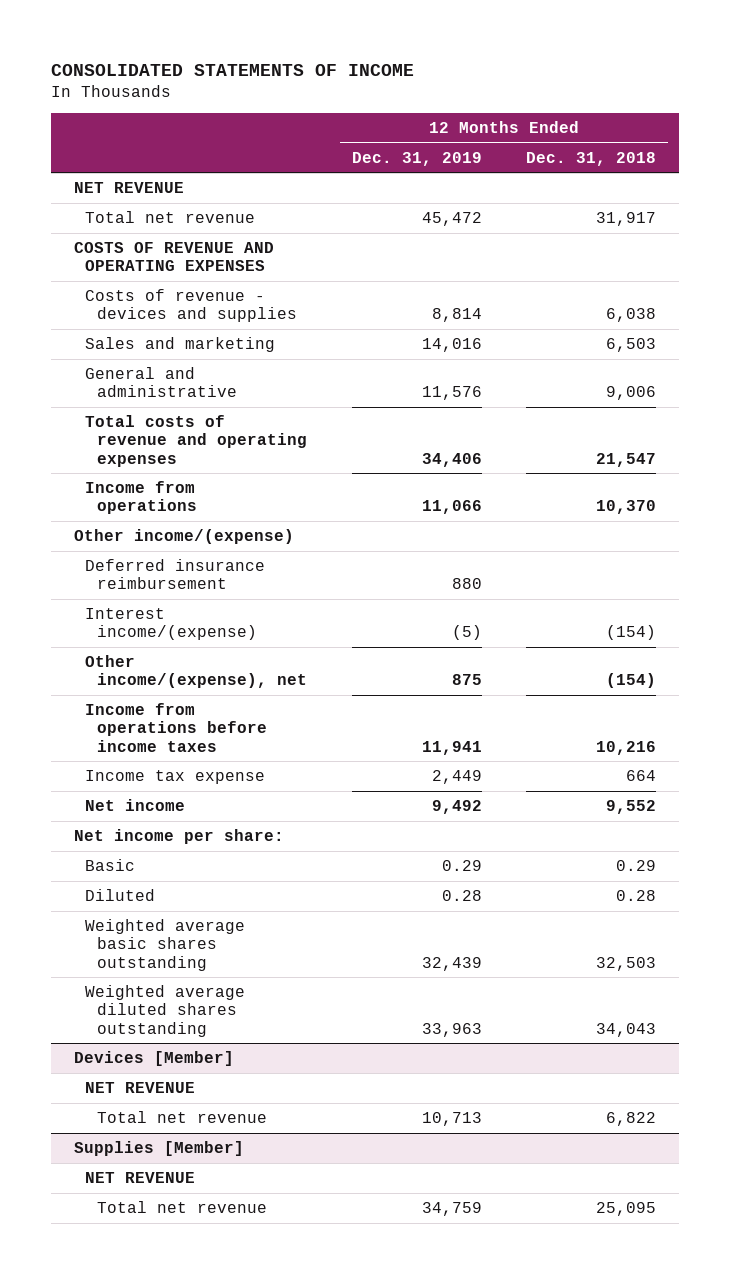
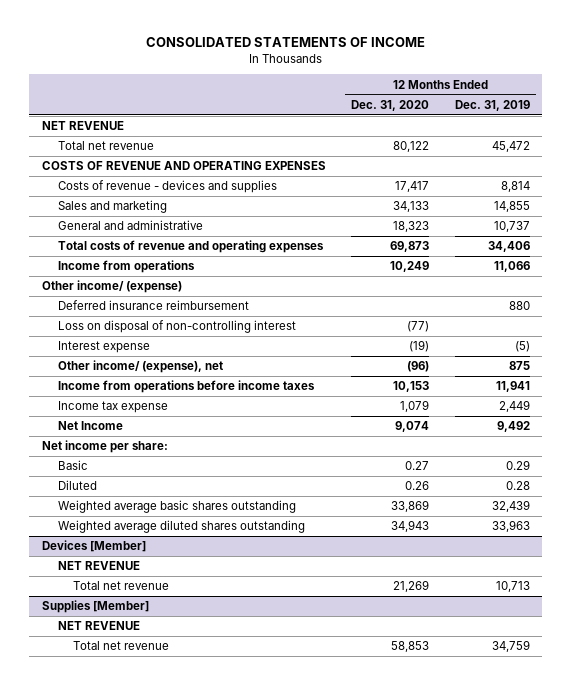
[526,151,657,166] Dec. 31, 2018 -> none
none -> [351,99,430,111] Dec. 31, 2020
[421,337,482,352] 14,016 -> [493,201,530,213] 14,855
[421,386,482,401] 11,576 -> [493,221,530,233] 10,737
[73,528,294,544] Other income/(expense) -> [42,280,183,294] Other income/ (expense)
none -> [57,320,296,334] Loss on disposal of non-controlling interest
[85,607,257,641] Interest income/(expense) -> [57,341,150,354] Interest expense
[85,654,307,689] Other income/(expense), net -> [57,360,223,374] Other income/ (expense), net
[85,798,186,811] Net income -> [57,421,123,431] Net Income

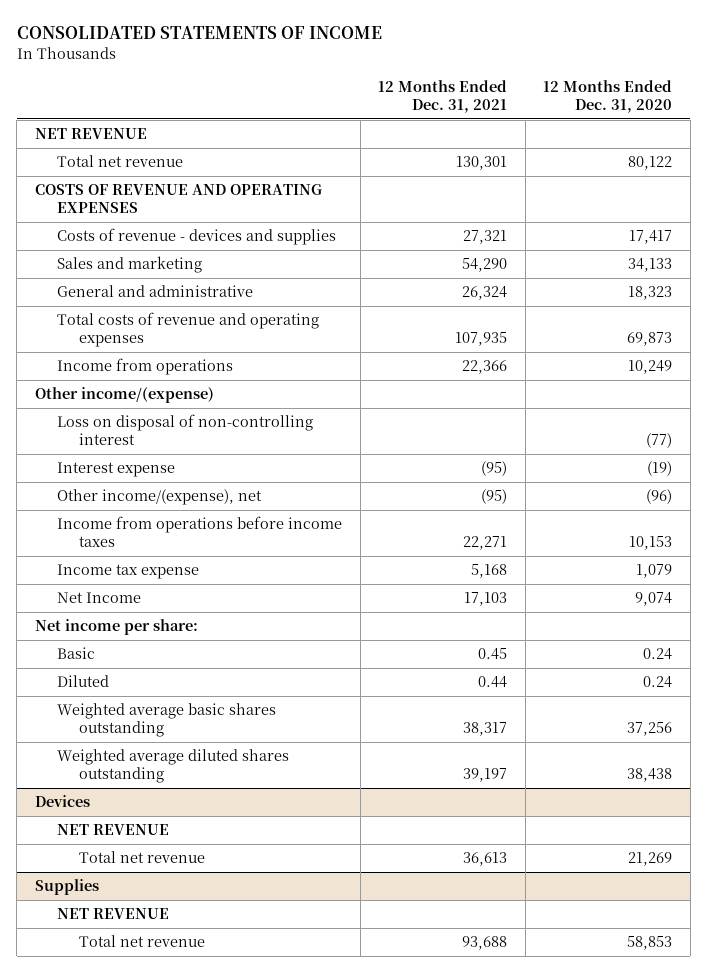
[454,99,530,111] Dec. 31, 2019 -> none
none -> [378,80,508,114] 12 Months Ended Dec. 31, 2021
[57,300,249,311] Deferred insurance reimbursement -> none
[42,280,183,294] Other income/ (expense) -> [34,387,214,404] Other income/(expense)
[57,360,223,374] Other income/ (expense), net -> [57,489,263,506] Other income/(expense), net
[405,461,430,471] 0.27 -> [643,648,673,661] 0.24
[405,481,430,491] 0.26 -> [643,676,673,689] 0.24
[391,500,430,513] 33,869 -> [627,722,673,737] 37,256
[391,520,430,533] 34,943 -> [627,768,673,783] 38,438
[42,540,147,553] Devices [Member] -> [34,795,90,808] Devices
[42,600,150,614] Supplies [Member] -> [34,879,99,896] Supplies

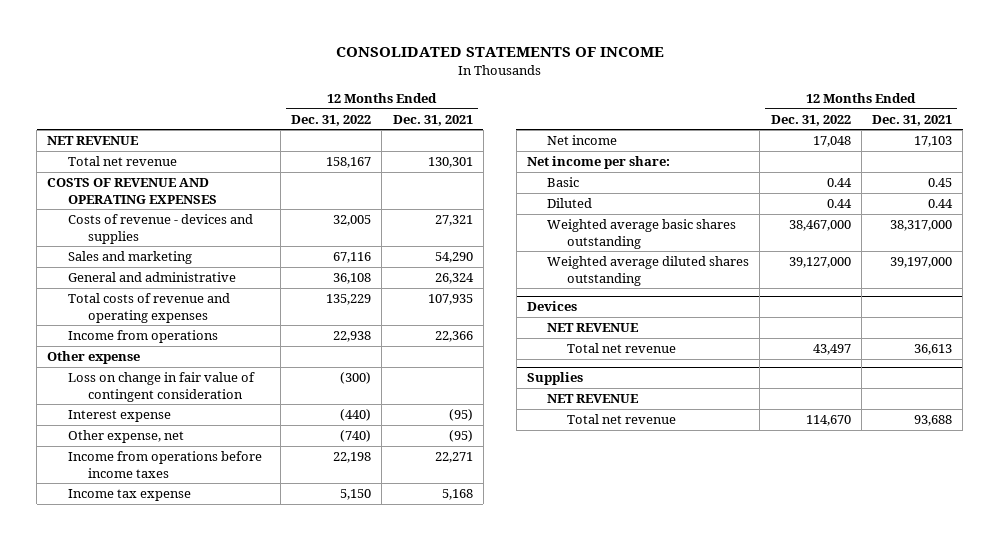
[543,80,673,114] 12 Months Ended Dec. 31, 2020 -> none
none -> [291,114,372,126] Dec. 31, 2022
[57,414,314,446] Loss on disposal of non-controlling interest -> none
[34,387,214,404] Other income/(expense) -> [47,351,141,365] Other expense
none -> [67,372,255,402] Loss on change in fair value of contingent consideration
[57,489,263,506] Other income/(expense), net -> [67,430,184,444] Other expense, net
[57,592,142,604] Net Income -> [547,135,618,146] Net income
[463,722,508,737] 38,317 -> [890,220,953,232] 38,317,000
[463,768,508,783] 39,197 -> [890,257,953,269] 39,197,000

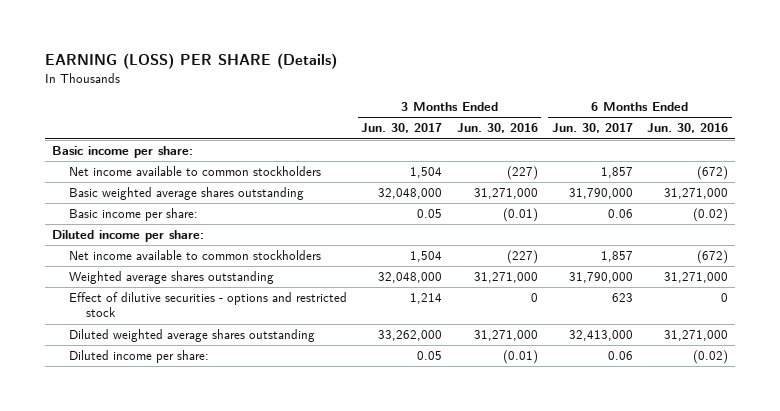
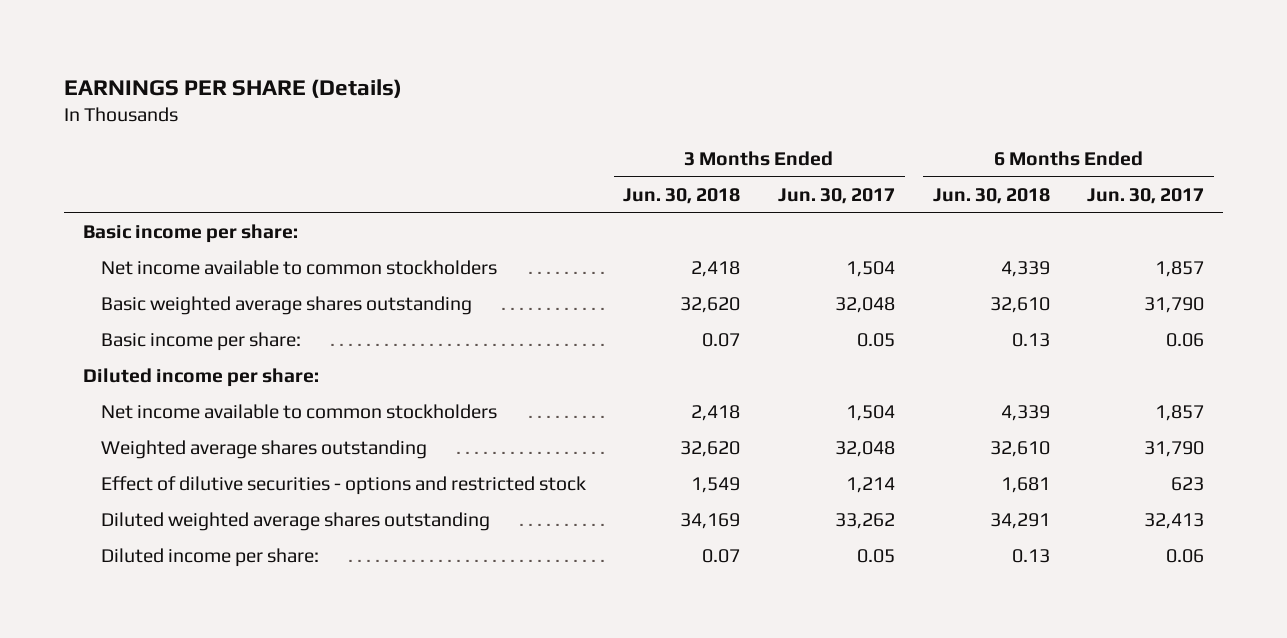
[45,53,338,70] EARNING (LOSS) PER SHARE (Details) -> [63,78,402,98] EARNINGS PER SHARE (Details)
[456,123,538,134] Jun. 30, 2016 -> none
[646,123,728,134] Jun. 30, 2016 -> none
none -> [623,188,741,205] Jun. 30, 2018
none -> [932,188,1050,205] Jun. 30, 2018
[378,188,443,200] 32,048,000 -> [835,297,896,314] 32,048
[568,188,633,200] 31,790,000 -> [1144,297,1205,314] 31,790
[378,272,443,284] 32,048,000 -> [835,441,896,458] 32,048
[568,272,633,284] 31,790,000 -> [1144,441,1205,458] 31,790
[378,330,443,342] 33,262,000 -> [835,513,896,530] 33,262
[568,330,633,342] 32,413,000 -> [1144,513,1205,530] 32,413

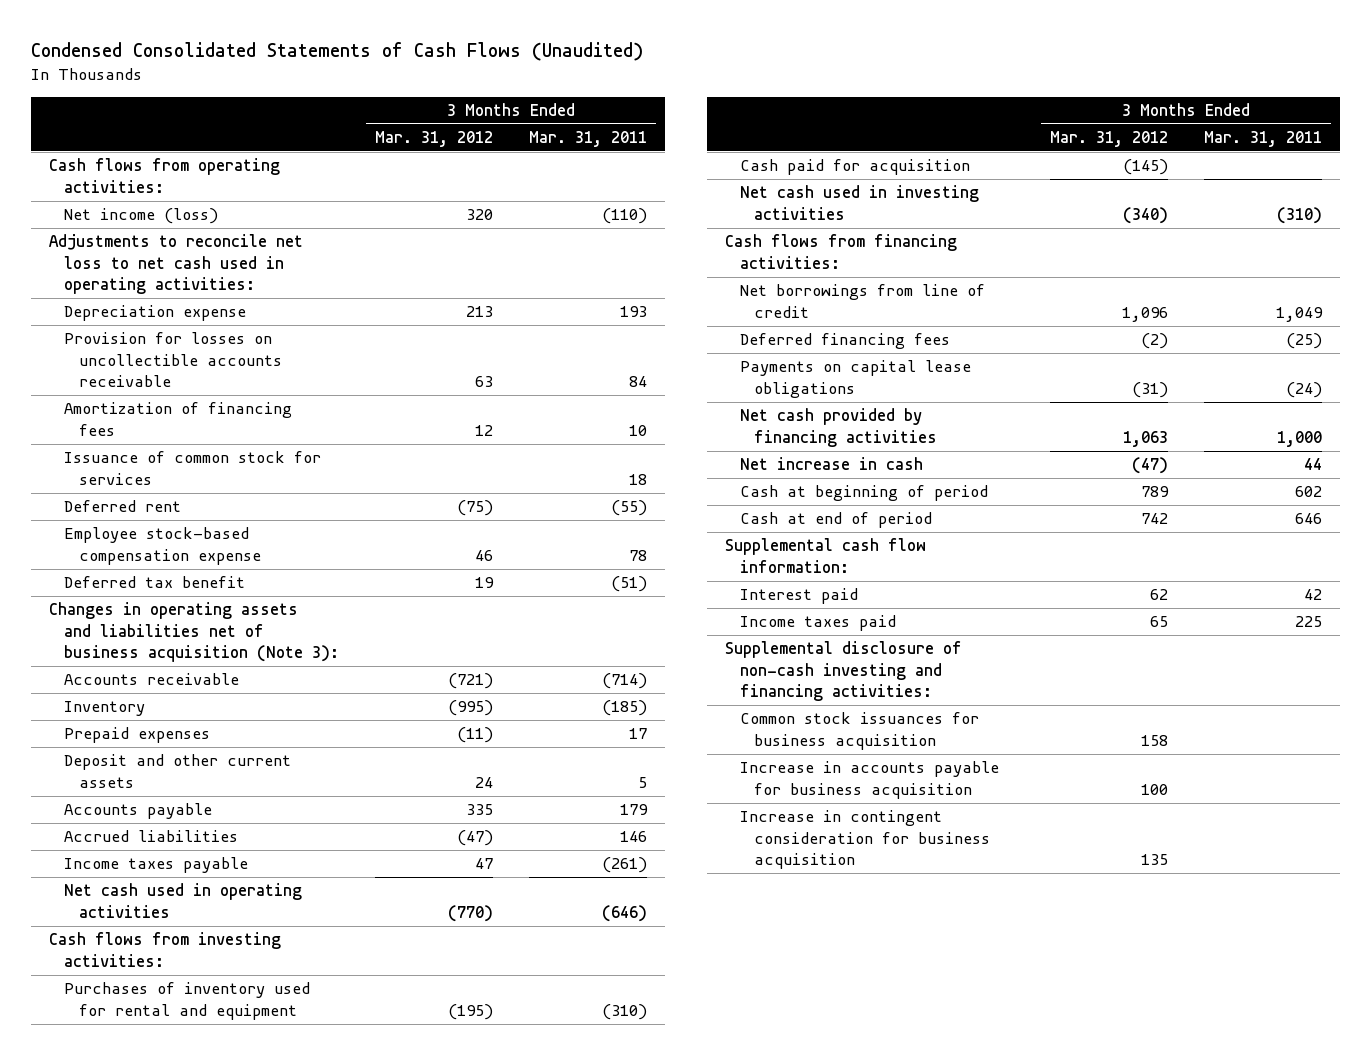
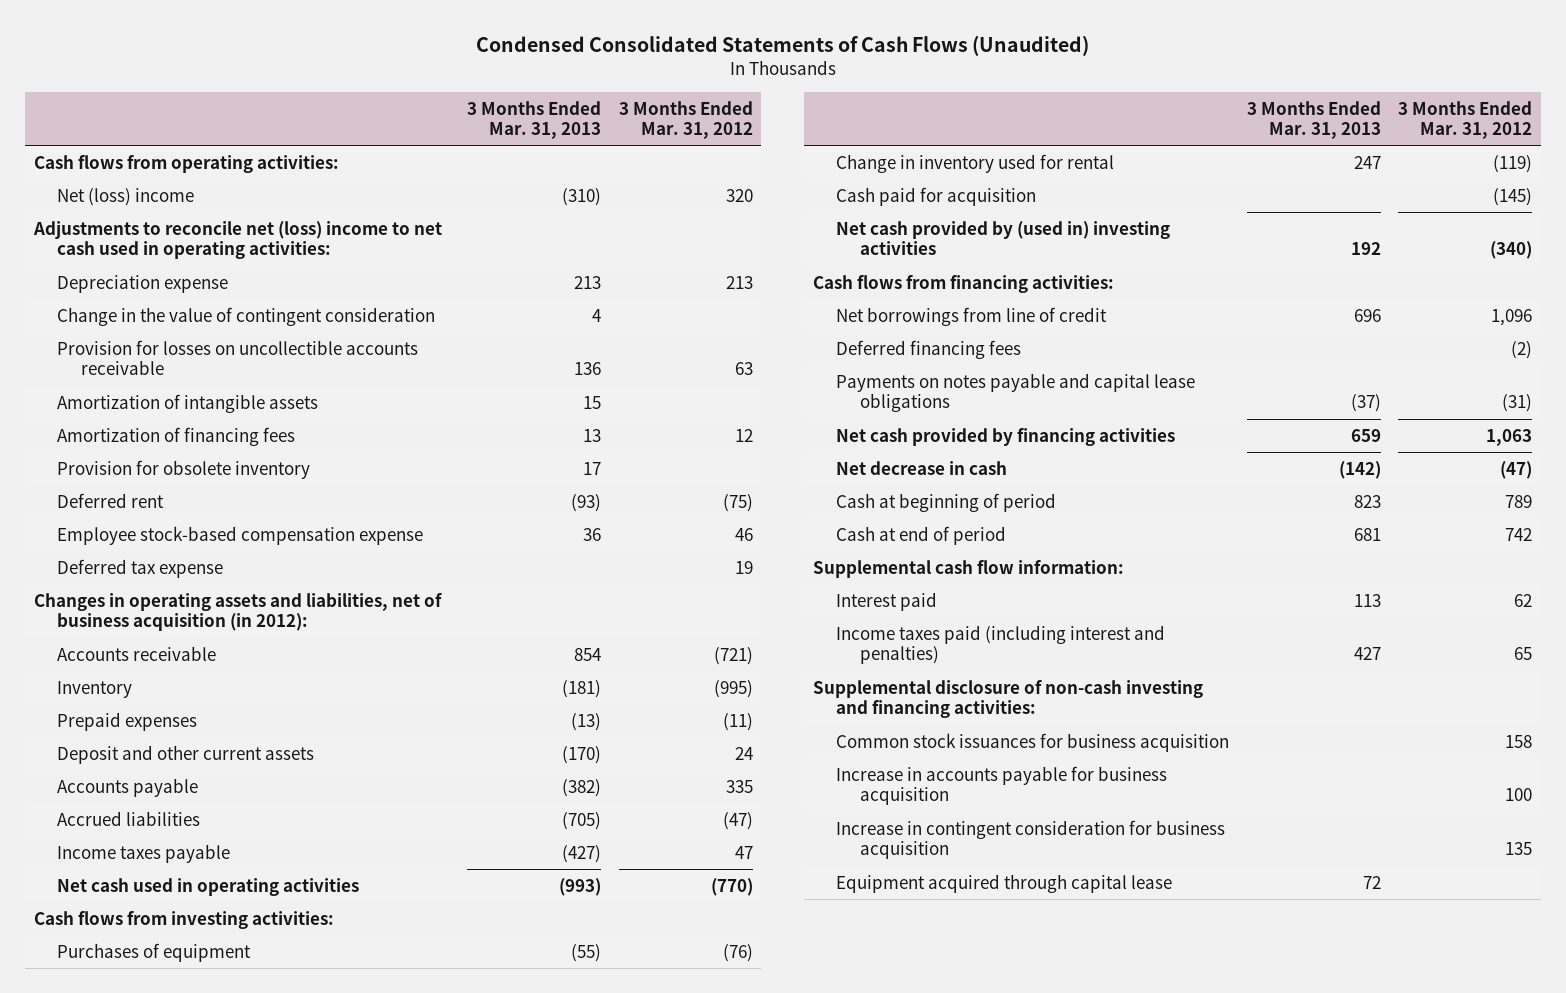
[528,130,647,147] Mar. 31, 2011 -> none
none -> [467,100,602,140] 3 Months Ended Mar. 31, 2013
[64,208,219,225] Net income (loss) -> [57,187,195,206] Net (loss) income
[49,234,304,295] Adjustments to reconcile net loss to net cash used in operating activities: -> [32,220,442,260] Adjustments to reconcile net (loss) income to net cash used in operating activities:
none -> [57,306,436,326] Change in the value of contingent consideration
none -> [57,393,319,413] Amortization of intangible assets
[64,451,322,485] Issuance of common stock for services -> none
none -> [57,459,311,479] Provision for obsolete inventory
[64,576,246,589] Deferred tax benefit -> [57,558,224,578] Deferred tax expense
[49,602,340,663] Changes in operating assets and liabilities net of business acquisition (Note 3): -> [33,592,442,632] Changes in operating assets and liabilities, net of business acquisition (in 2012):
[64,982,311,1020] Purchases of inventory used for rental and equipment -> [57,942,252,962] Purchases of equipment
[448,1003,494,1020] (195) -> [722,943,753,962] (76)
none -> [836,153,1115,173] Change in inventory used for rental
[739,185,979,220] Net cash used in investing activities -> [836,220,1171,256] Net cash provided by (used in) investing activities
[739,360,971,398] Payments on capital lease obligations -> [836,372,1196,413] Payments on notes payable and capital lease obligations
[739,457,923,471] Net increase in cash -> [836,460,1008,475] Net decrease in cash
[739,615,896,632] Income taxes paid -> [836,624,1166,665] Income taxes paid (including interest and penalties)
none -> [836,873,1173,893] Equipment acquired through capital lease

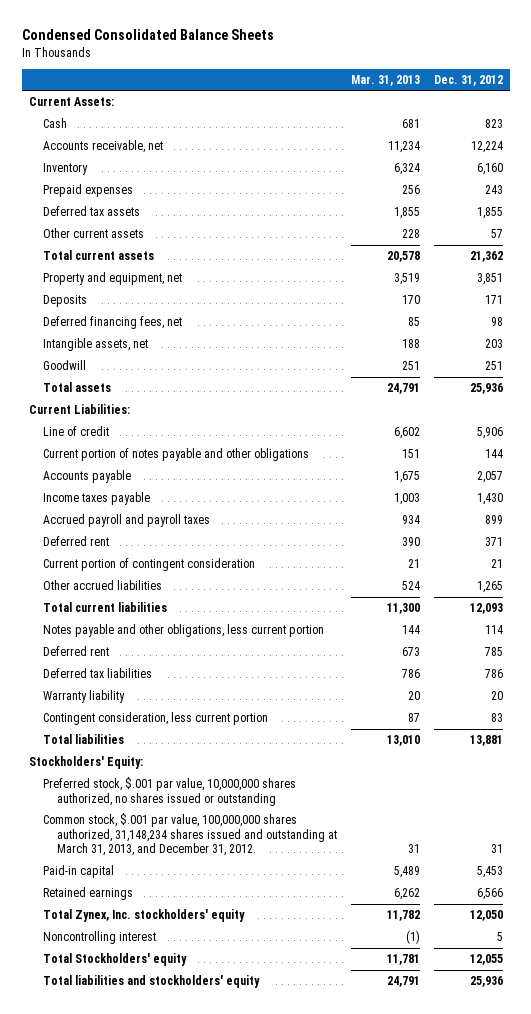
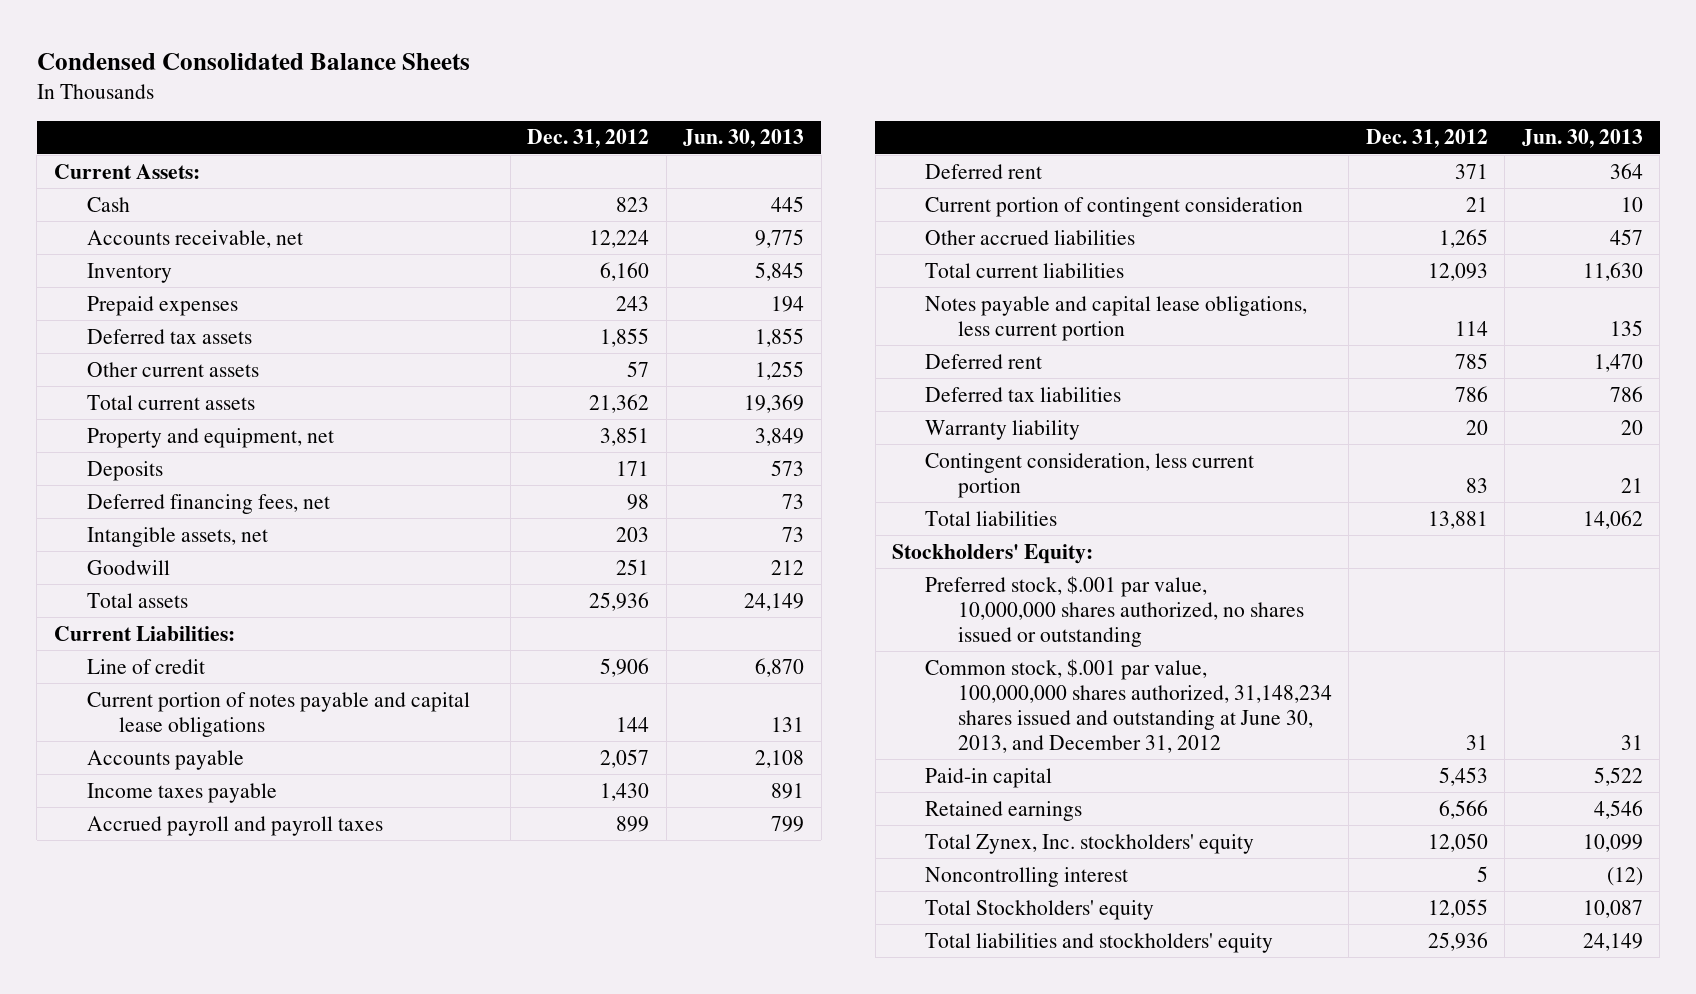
[350,74,420,86] Mar. 31, 2013 -> none
none -> [683,129,805,149] Jun. 30, 2013
[42,448,309,462] Current portion of notes payable and other obligations -> [86,691,470,737] Current portion of notes payable and capital lease obligations
[42,624,324,638] Notes payable and other obligations, less current portion -> [924,295,1307,341] Notes payable and capital lease obligations, less current portion
[42,813,338,857] Common stock, $.001 par value, 100,000,000 shares authorized, 31,148,234 shares issued and outstanding at March 31, 2013, and December 31, 2012. -> [924,658,1332,753] Common stock, $.001 par value, 100,000,000 shares authorized, 31,148,234 shares issued and outstanding at June 30, 2013, and December 31, 2012

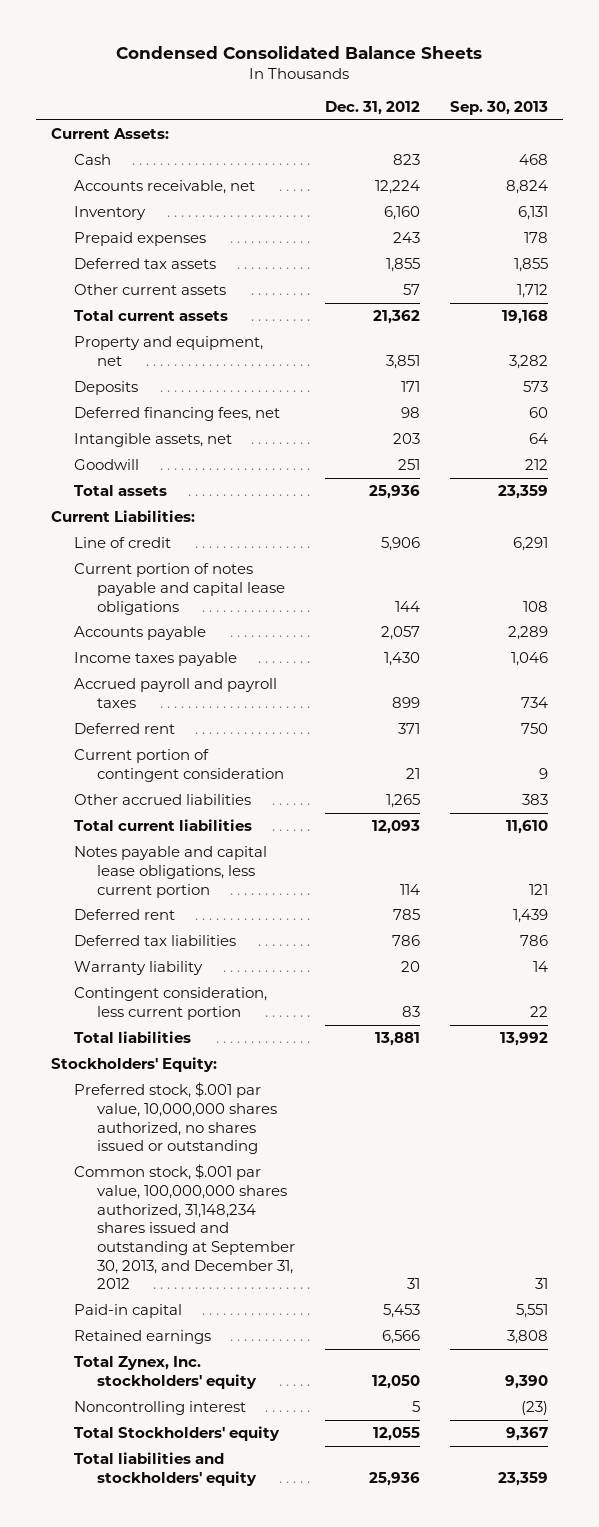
[683,129,805,149] Jun. 30, 2013 -> none
none -> [449,100,548,115] Sep. 30, 2013
[924,658,1332,753] Common stock, $.001 par value, 100,000,000 shares authorized, 31,148,234 shares issued and outstanding at June 30, 2013, and December 31, 2012 -> [74,1164,296,1290] Common stock, $.001 par value, 100,000,000 shares authorized, 31,148,234 shares issued and outstanding at September 30, 2013, and December 31, 2012

